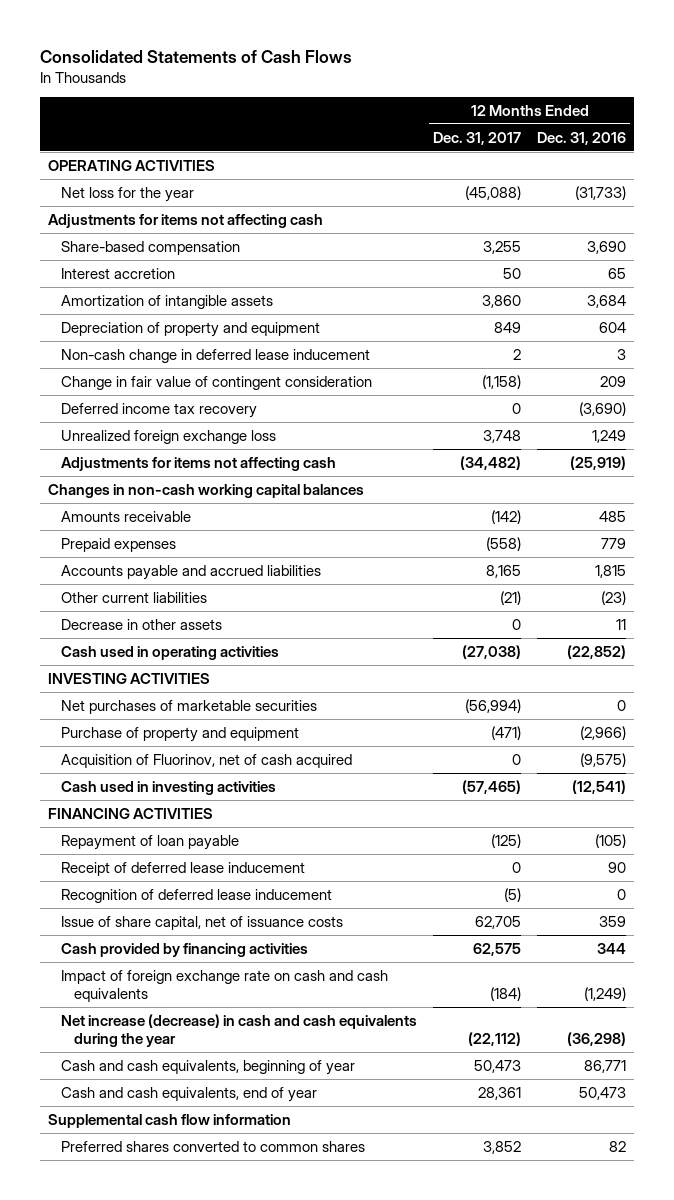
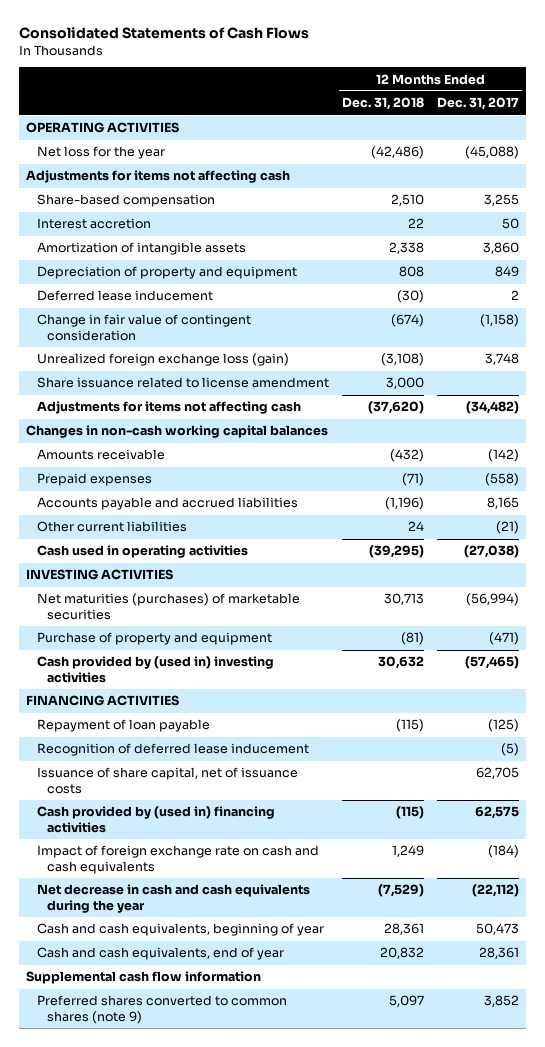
[537,131,627,145] Dec. 31, 2016 -> none
none -> [341,97,424,111] Dec. 31, 2018
[61,348,371,363] Non-cash change in deferred lease inducement -> [36,290,213,302] Deferred lease inducement
[61,402,258,418] Deferred income tax recovery -> none
[61,429,277,444] Unrealized foreign exchange loss -> [36,353,289,367] Unrealized foreign exchange loss (gain)
none -> [36,377,329,389] Share issuance related to license amendment
[61,618,223,630] Decrease in other assets -> none
[61,699,318,714] Net purchases of marketable securities -> [36,593,300,620] Net maturities (purchases) of marketable securities
[61,753,353,768] Acquisition of Fluorinov, net of cash acquired -> none
[61,780,277,795] Cash used in investing activities -> [36,656,274,683] Cash provided by (used in) investing activities
[61,861,306,876] Receipt of deferred lease inducement -> none
[61,915,344,930] Issue of share capital, net of issuance costs -> [36,767,298,794] Issuance of share capital, net of issuance costs
[61,942,309,957] Cash provided by financing activities -> [36,806,275,833] Cash provided by (used in) financing activities
[61,1013,418,1047] Net increase (decrease) in cash and cash equivalents during the year -> [36,884,310,913] Net decrease in cash and cash equivalents during the year
[61,1140,366,1152] Preferred shares converted to common shares -> [36,995,287,1024] Preferred shares converted to common shares (note 9)

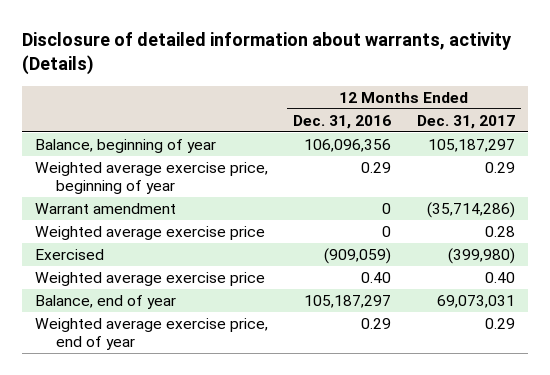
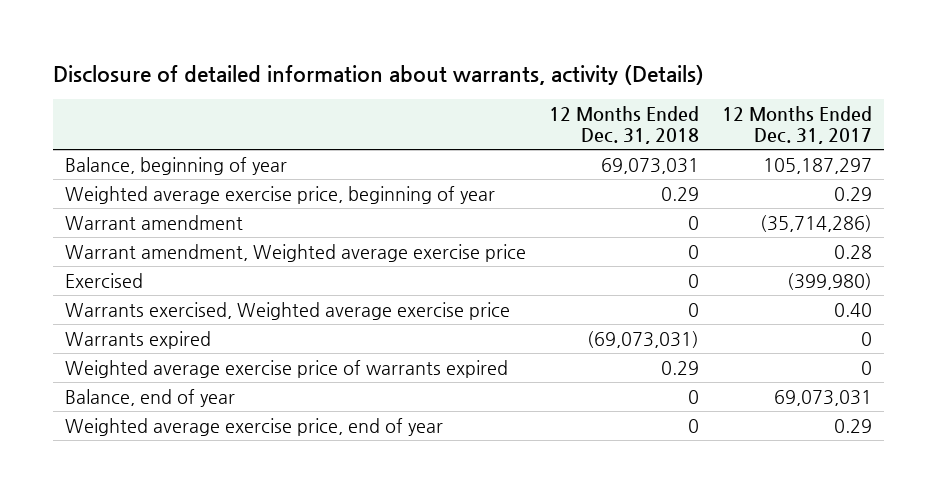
[293,114,392,129] Dec. 31, 2016 -> none
none -> [548,105,699,144] 12 Months Ended Dec. 31, 2018
[34,226,265,241] Weighted average exercise price -> [64,243,526,262] Warrant amendment, Weighted average exercise price
[34,272,265,287] Weighted average exercise price -> [64,301,510,320] Warrants exercised, Weighted average exercise price
none -> [64,330,211,349] Warrants expired
none -> [64,359,508,378] Weighted average exercise price of warrants expired

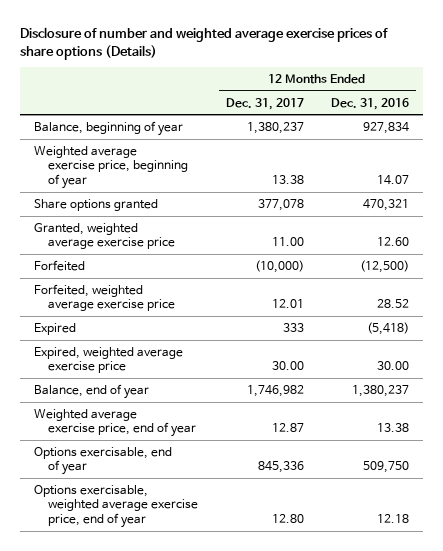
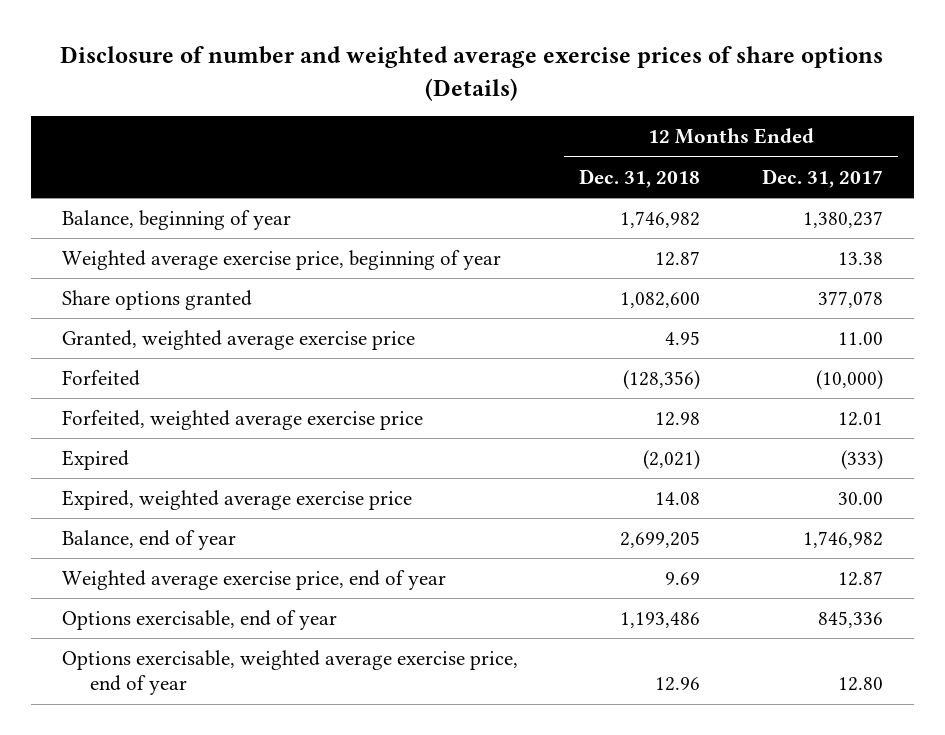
[330,97,409,110] Dec. 31, 2016 -> none
none -> [579,168,701,188] Dec. 31, 2018
[282,322,304,332] 333 -> [840,450,883,471] (333)

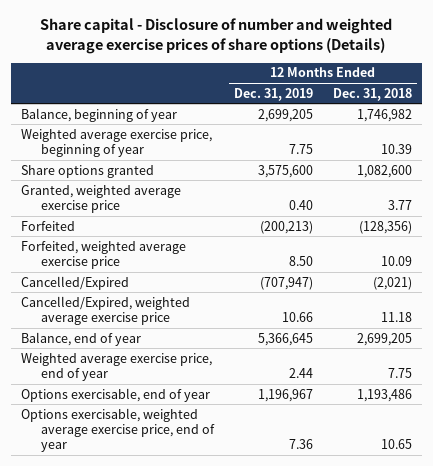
[60,46,884,101] Disclosure of number and weighted average exercise prices of share options (Details) -> [40,18,393,54] Share capital - Disclosure of number and weighted average exercise prices of share options (Details)
[761,168,883,188] Dec. 31, 2017 -> none
none -> [233,87,313,101] Dec. 31, 2019
[655,251,701,267] 12.87 -> [381,144,413,155] 10.39
[665,331,701,346] 4.95 -> [388,200,413,211] 3.77
[655,412,701,427] 12.98 -> [381,256,413,267] 10.09
[61,450,129,471] Expired -> [20,275,129,290] Cancelled/Expired
[61,490,412,511] Expired, weighted average exercise price -> [20,295,190,326] Cancelled/Expired, weighted average exercise price
[655,492,701,506] 14.08 -> [381,312,413,323] 11.18
[665,572,701,586] 9.69 -> [388,368,413,379] 7.75
[655,677,701,692] 12.96 -> [381,439,413,450] 10.65

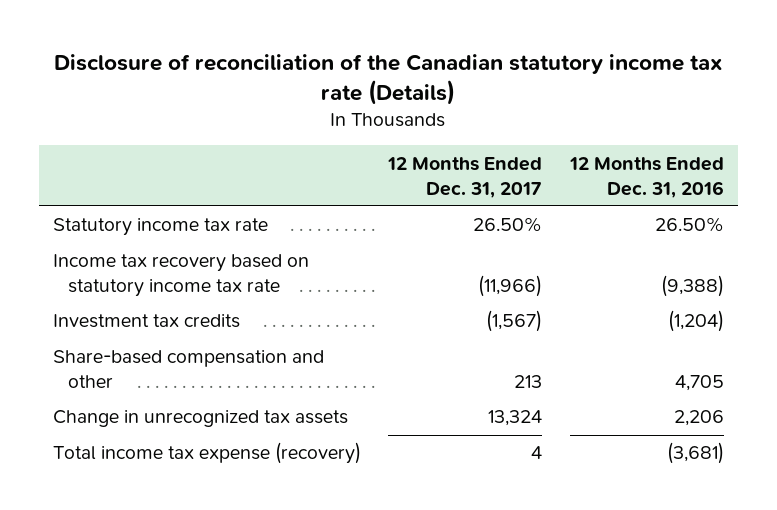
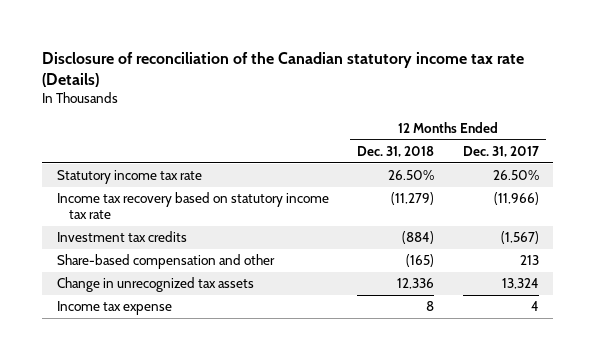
[568,156,724,198] 12 Months Ended Dec. 31, 2016 -> none
none -> [357,146,435,158] Dec. 31, 2018
[53,442,362,465] Total income tax expense (recovery) -> [56,301,172,316] Income tax expense

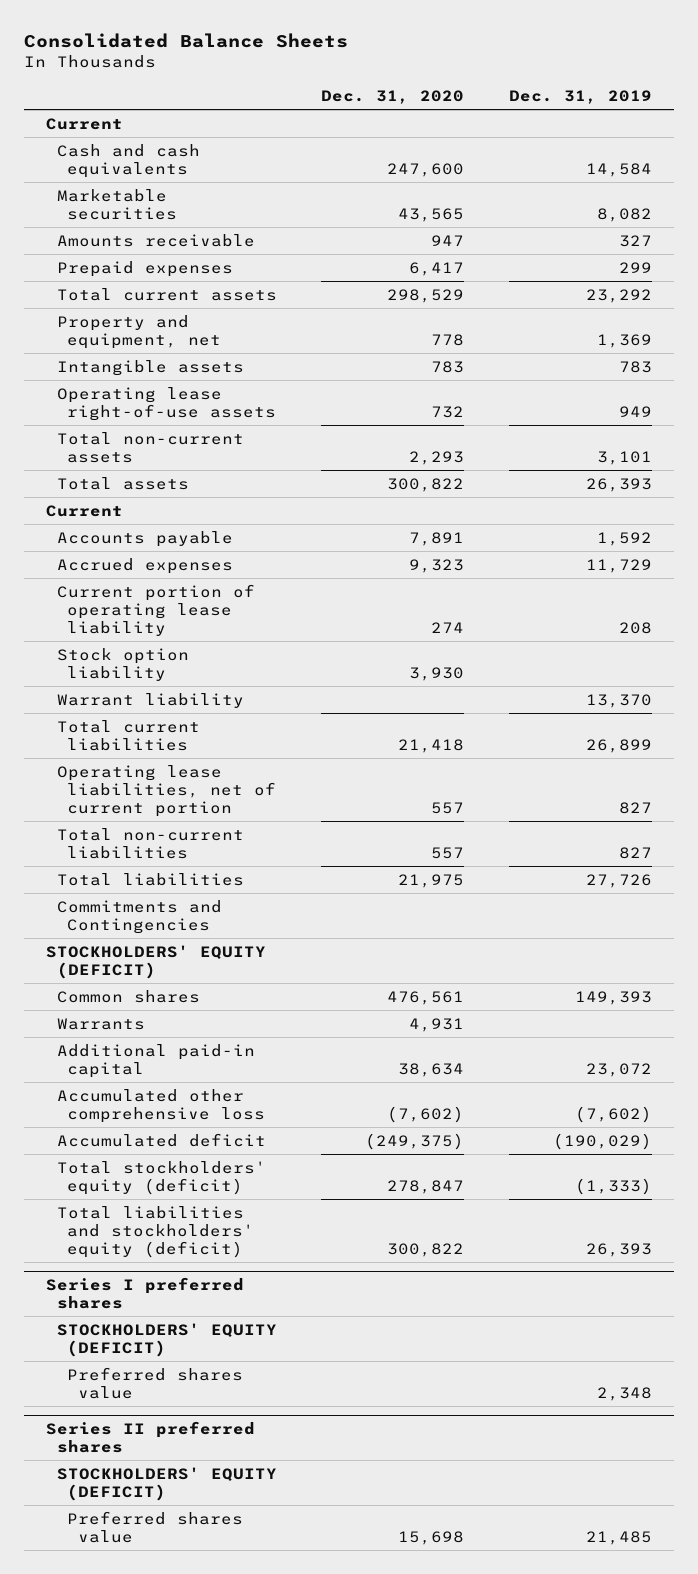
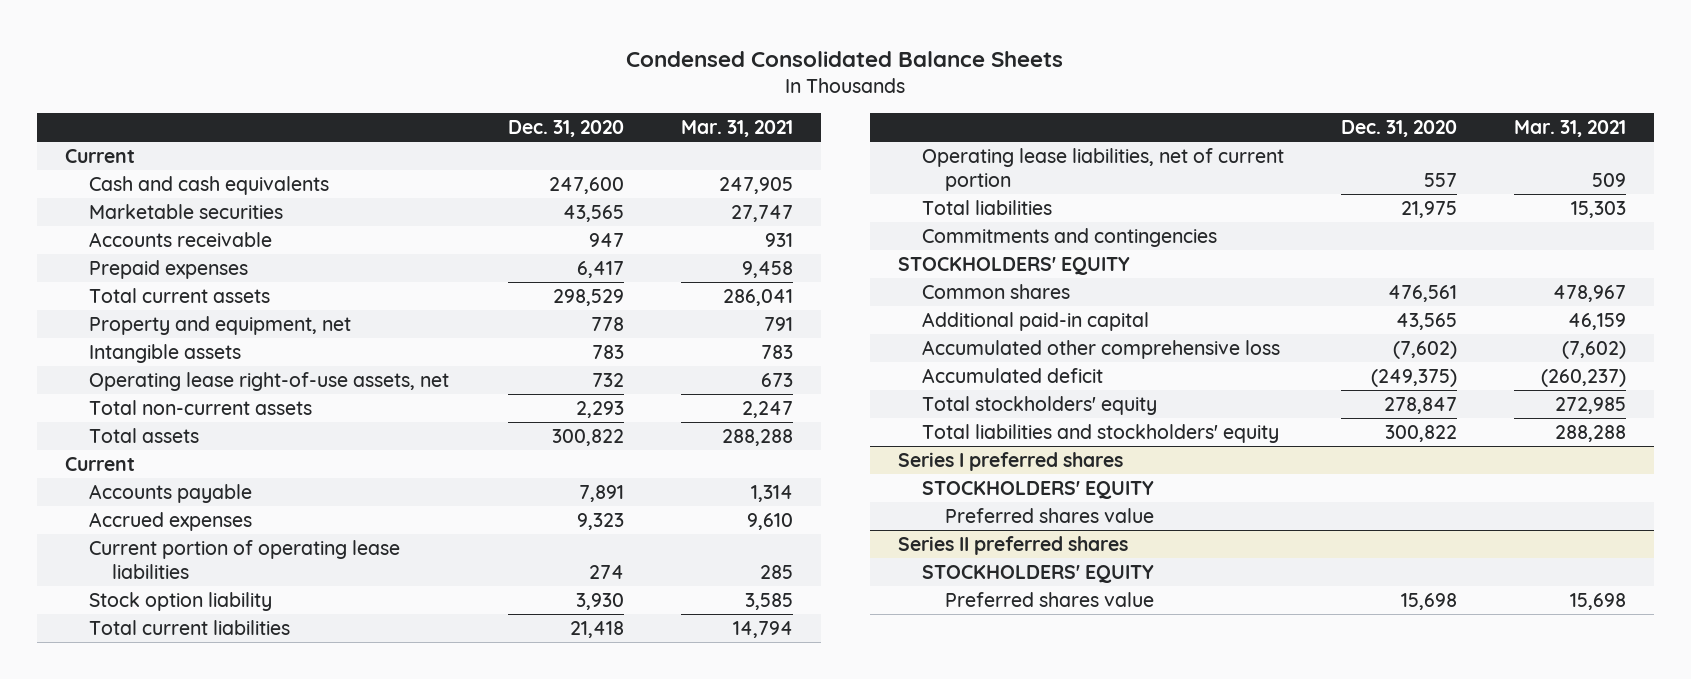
[24,33,349,49] Consolidated Balance Sheets -> [626,51,1064,68] Condensed Consolidated Balance Sheets
[508,89,652,104] Dec. 31, 2019 -> none
none -> [680,119,793,137] Mar. 31, 2021
[56,233,255,247] Amounts receivable -> [88,232,272,248] Accounts receivable
[56,386,277,421] Operating lease right-of-use assets -> [88,372,449,392] Operating lease right-of-use assets, net
[56,583,255,636] Current portion of operating lease liability -> [88,540,400,579] Current portion of operating lease liabilities
[56,692,244,708] Warrant liability -> none
[56,827,244,859] Total non-current liabilities -> none
[56,899,222,934] Commitments and Contingencies -> [921,228,1217,248] Commitments and contingencies
[46,944,267,979] STOCKHOLDERS' EQUITY (DEFICIT) -> [898,257,1131,276] STOCKHOLDERS' EQUITY
[56,1017,145,1030] Warrants -> none
[398,1062,465,1077] 38,634 -> [1395,313,1457,331] 43,565
[56,1160,266,1195] Total stockholders' equity (deficit) -> [921,396,1157,416] Total stockholders' equity
[56,1205,255,1258] Total liabilities and stockholders' equity (deficit) -> [921,424,1279,444] Total liabilities and stockholders' equity
[56,1322,277,1357] STOCKHOLDERS' EQUITY (DEFICIT) -> [921,481,1154,500] STOCKHOLDERS' EQUITY
[56,1466,277,1501] STOCKHOLDERS' EQUITY (DEFICIT) -> [921,565,1154,584] STOCKHOLDERS' EQUITY

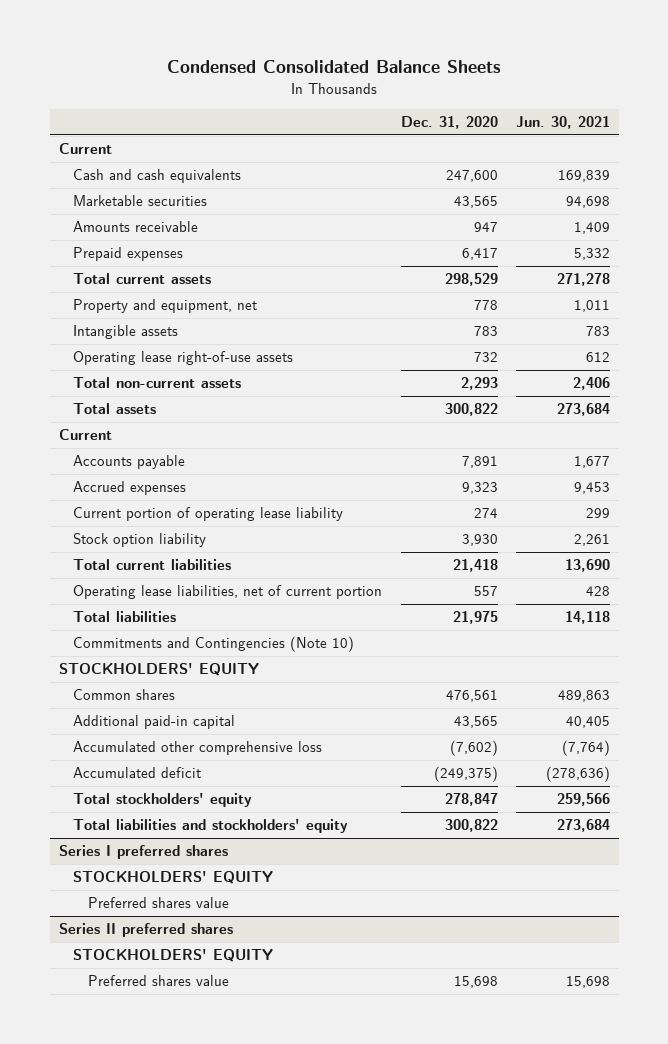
[680,119,793,137] Mar. 31, 2021 -> none
none -> [515,116,610,130] Jun. 30, 2021
[88,232,272,248] Accounts receivable -> [73,221,199,233] Amounts receivable
[88,372,449,392] Operating lease right-of-use assets, net -> [73,351,294,366] Operating lease right-of-use assets
[88,540,400,579] Current portion of operating lease liabilities -> [73,507,344,522] Current portion of operating lease liability
[921,228,1217,248] Commitments and contingencies -> [73,636,355,653] Commitments and Contingencies (Note 10)

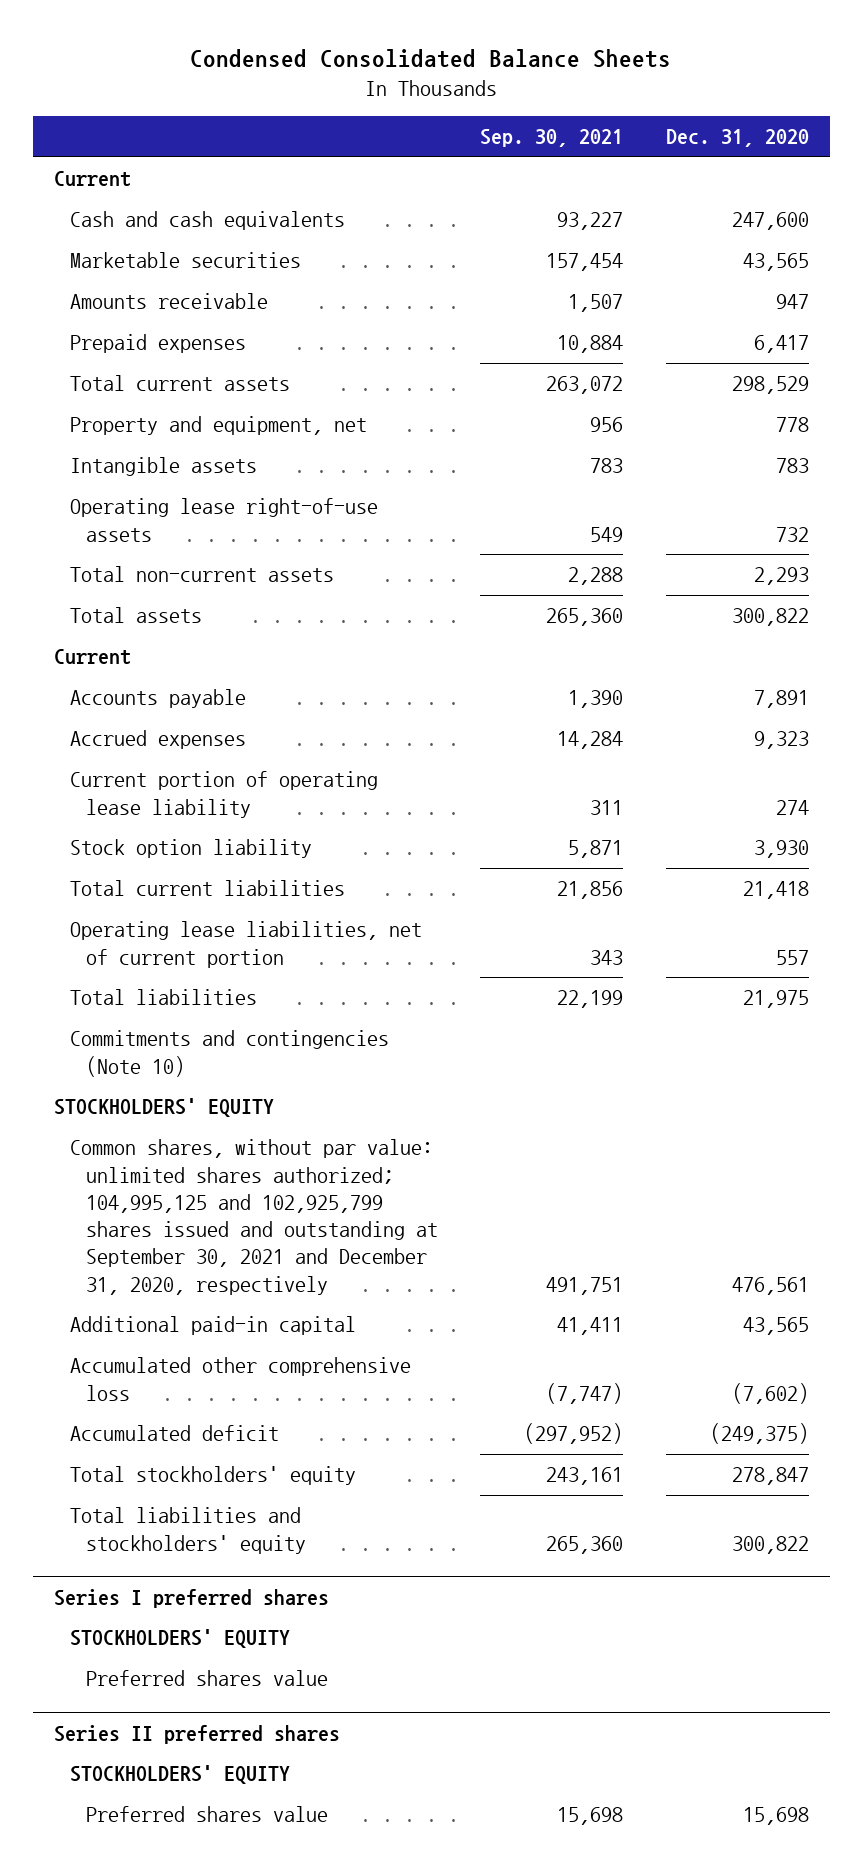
[515,116,610,130] Jun. 30, 2021 -> none
none -> [480,129,624,148] Sep. 30, 2021
[73,636,355,653] Commitments and Contingencies (Note 10) -> [69,1030,389,1077] Commitments and contingencies (Note 10)
[73,689,176,701] Common shares -> [69,1139,439,1295] Common shares, without par value: unlimited shares authorized; 104,995,125 and 102,925,799 shares issued and outstanding at September 30, 2021 and December 31, 2020, respectively

